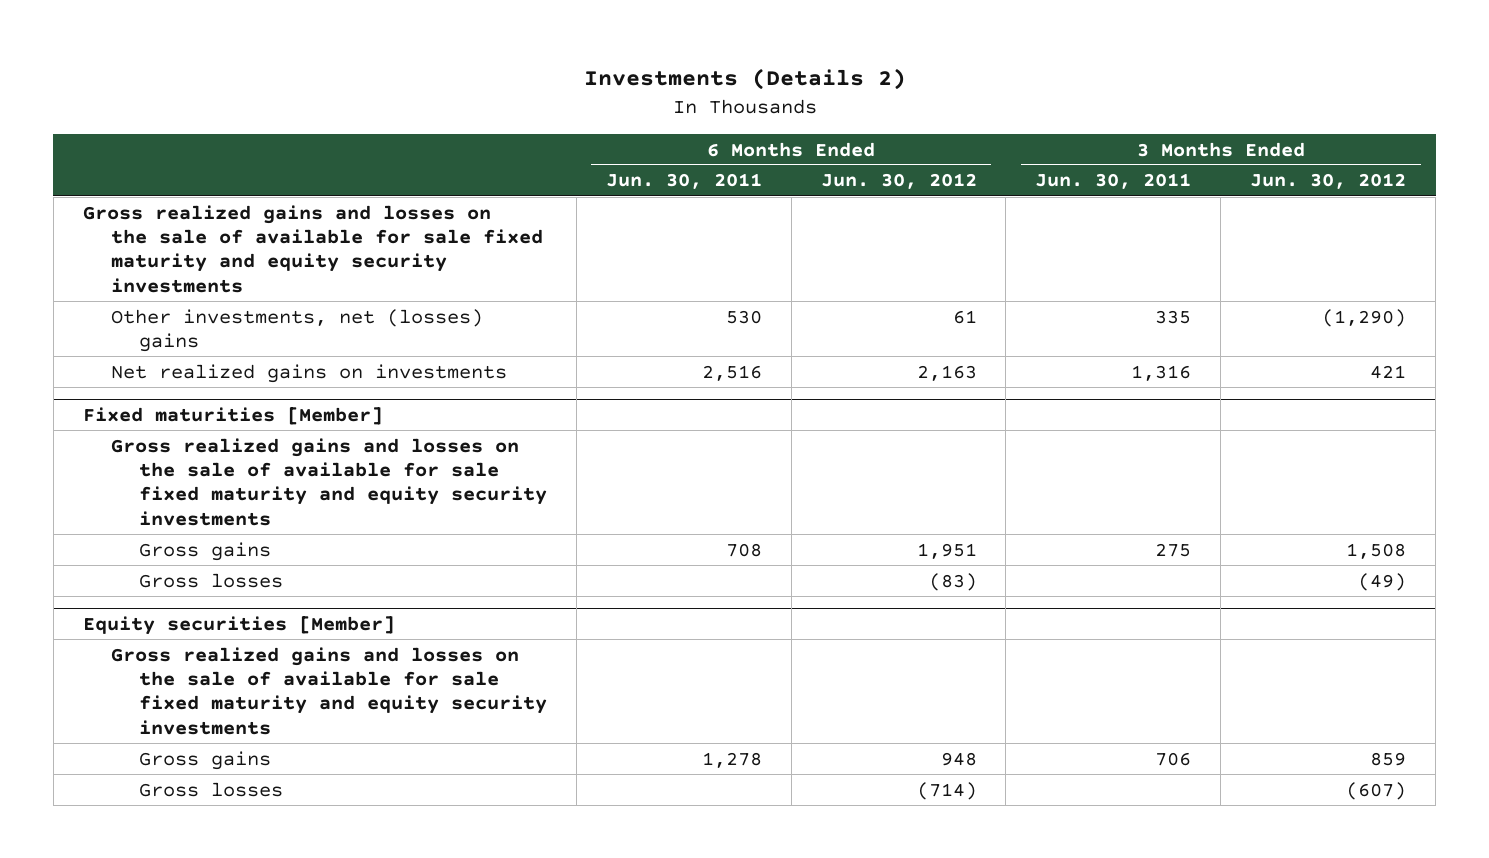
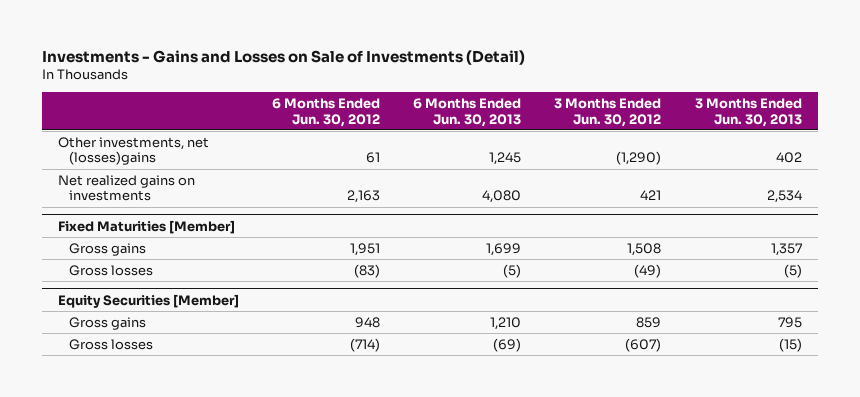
[583,68,906,91] Investments (Details 2) -> [41,49,525,65] Investments - Gains and Losses on Sale of Investments (Detail)
[605,173,762,190] Jun. 30, 2011 -> none
[1035,173,1192,190] Jun. 30, 2011 -> none
none -> [413,97,522,127] 6 Months Ended Jun. 30, 2013
none -> [694,97,802,127] 3 Months Ended Jun. 30, 2013
[82,204,543,293] Gross realized gains and losses on the sale of available for sale fixed maturity and equity security investments -> none
[110,308,483,353] Other investments, net (losses) gains -> [58,136,210,166] Other investments, net (losses)gains
[110,437,547,526] Gross realized gains and losses on the sale of available for sale fixed maturity and equity security investments -> none
[82,406,383,425] Fixed maturities [Member] -> [58,219,236,234] Fixed Maturities [Member]
[110,646,547,735] Gross realized gains and losses on the sale of available for sale fixed maturity and equity security investments -> none
[82,615,395,635] Equity securities [Member] -> [58,293,240,308] Equity Securities [Member]

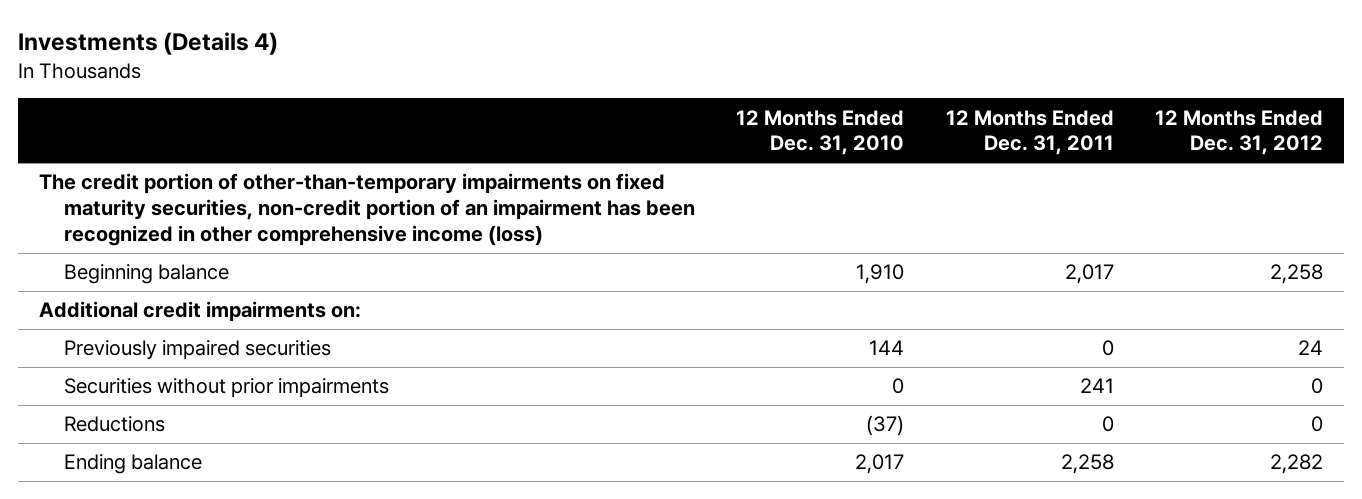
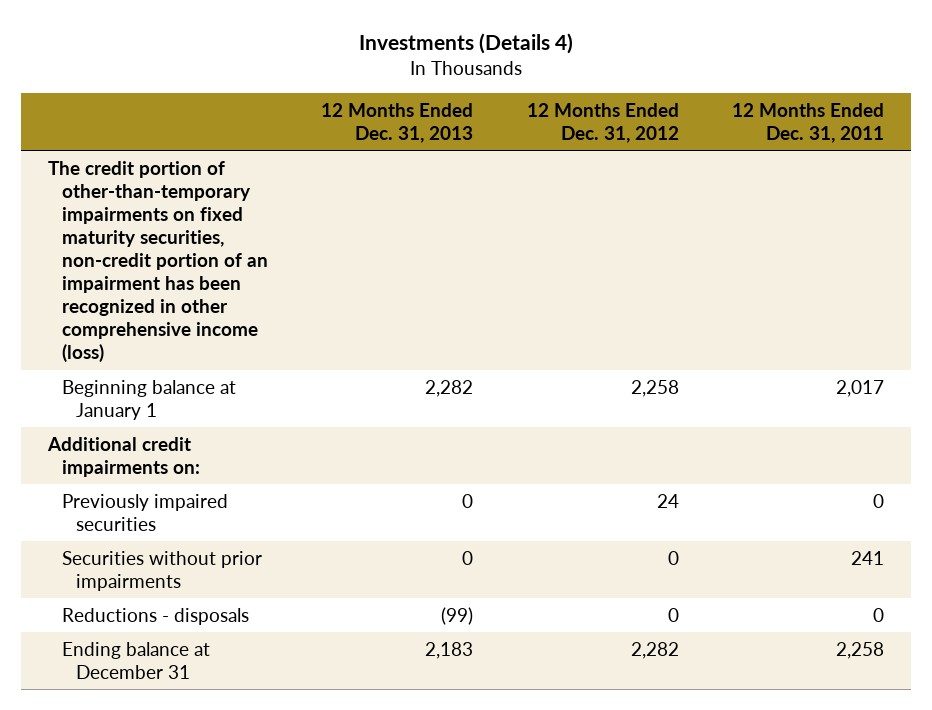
[736,109,905,156] 12 Months Ended Dec. 31, 2010 -> none
none -> [321,102,474,143] 12 Months Ended Dec. 31, 2013
[63,264,229,285] Beginning balance -> [62,379,237,420] Beginning balance at January 1
[63,416,165,433] Reductions -> [62,607,250,625] Reductions - disposals
[63,454,202,475] Ending balance -> [62,641,211,679] Ending balance at December 31

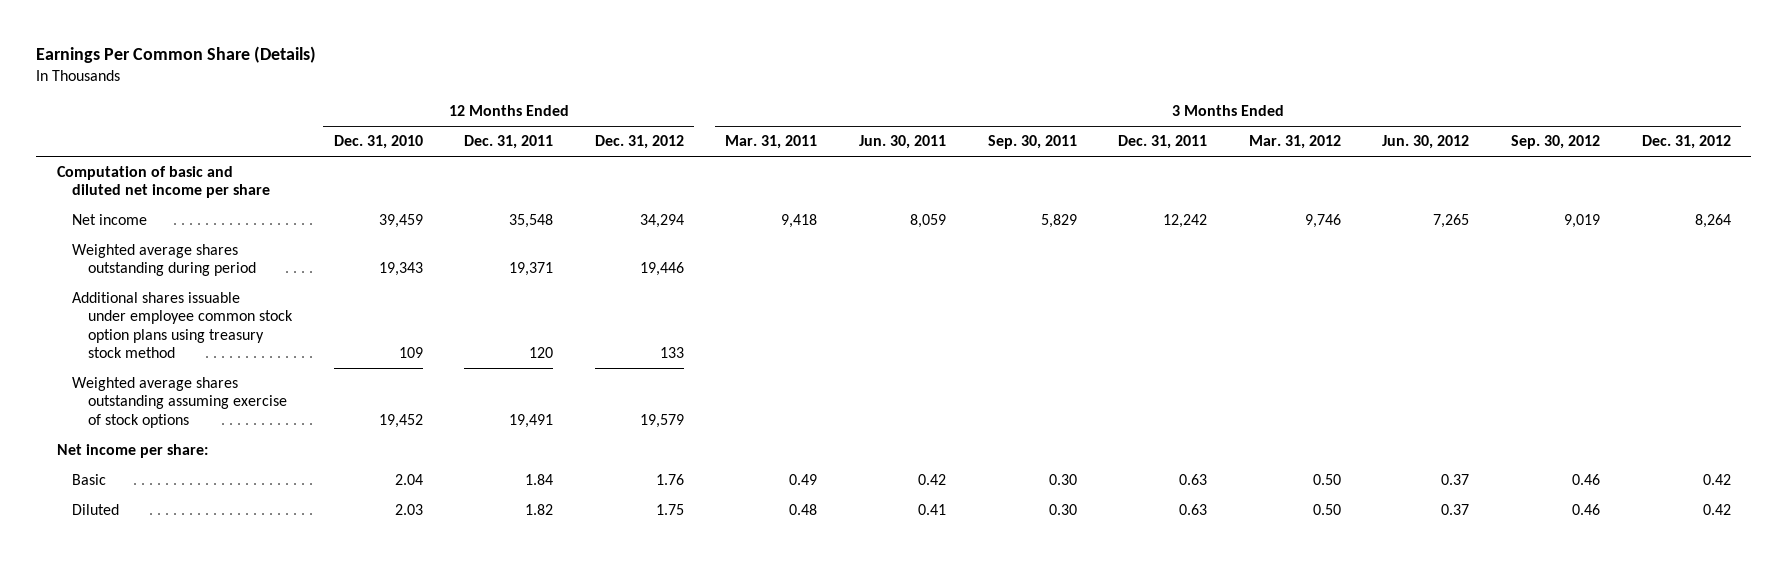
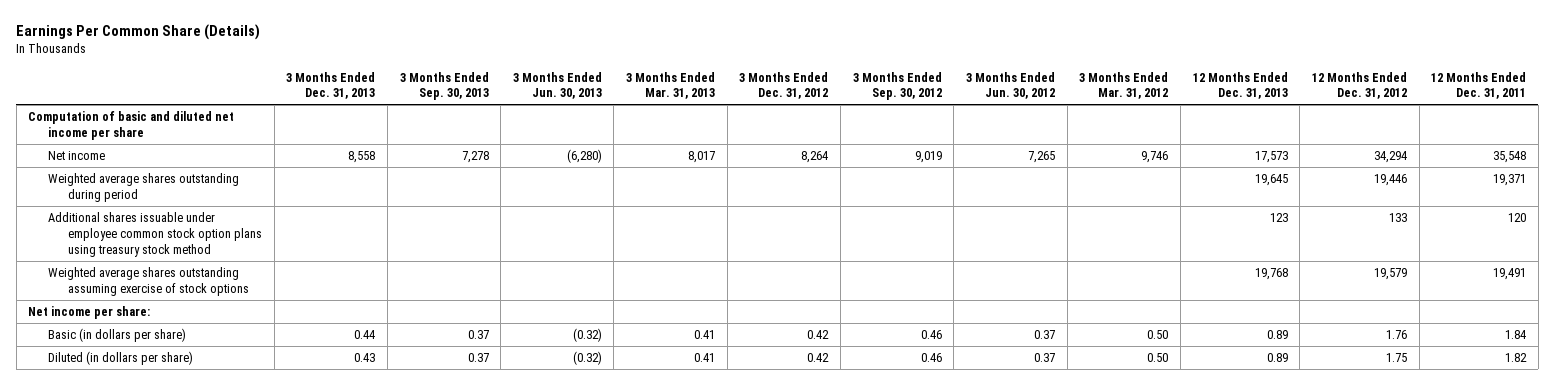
[333,135,423,150] Dec. 31, 2010 -> none
[725,135,818,150] Mar. 31, 2011 -> none
[858,135,946,150] Jun. 30, 2011 -> none
[987,135,1077,150] Sep. 30, 2011 -> none
[1118,135,1208,150] Dec. 31, 2011 -> none
none -> [286,71,376,100] 3 Months Ended Dec. 31, 2013
none -> [399,71,489,101] 3 Months Ended Sep. 30, 2013
none -> [512,71,602,100] 3 Months Ended Jun. 30, 2013
none -> [626,71,716,100] 3 Months Ended Mar. 31, 2013
none -> [1192,71,1288,100] 12 Months Ended Dec. 31, 2013
[72,474,107,486] Basic -> [48,328,187,343] Basic (in dollars per share)
[72,504,120,516] Diluted -> [48,351,194,366] Diluted (in dollars per share)

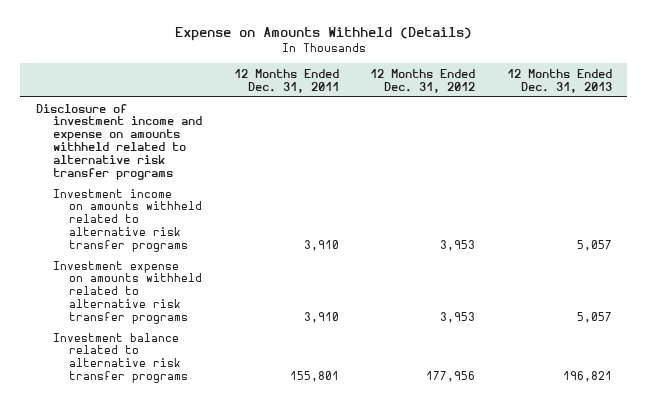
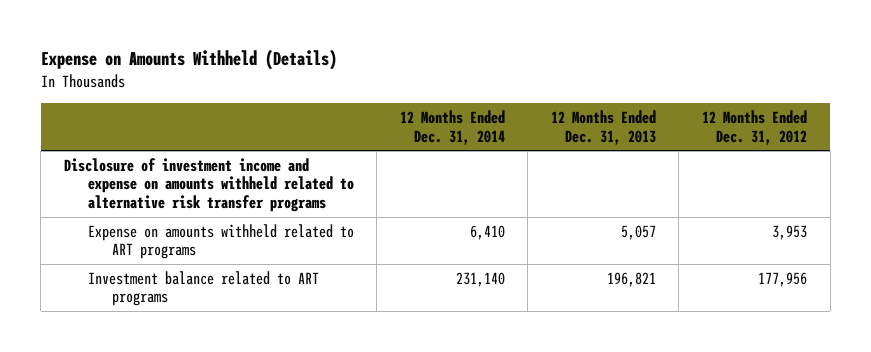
[233,68,339,93] 12 Months Ended Dec. 31, 2011 -> none
none -> [399,109,505,145] 12 Months Ended Dec. 31, 2014
[52,260,203,325] Investment expense on amounts withheld related to alternative risk transfer programs -> none
[52,188,203,253] Investment income on amounts withheld related to alternative risk transfer programs -> [87,223,354,260] Expense on amounts withheld related to ART programs
[52,332,189,384] Investment balance related to alternative risk transfer programs -> [87,270,319,307] Investment balance related to ART programs

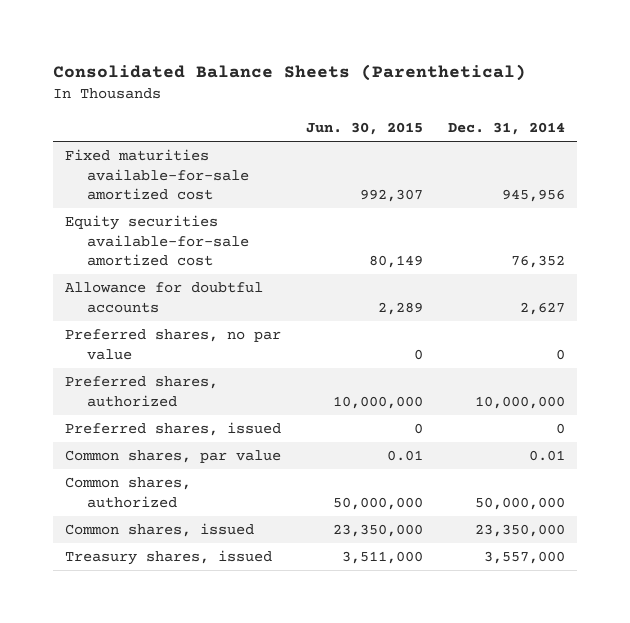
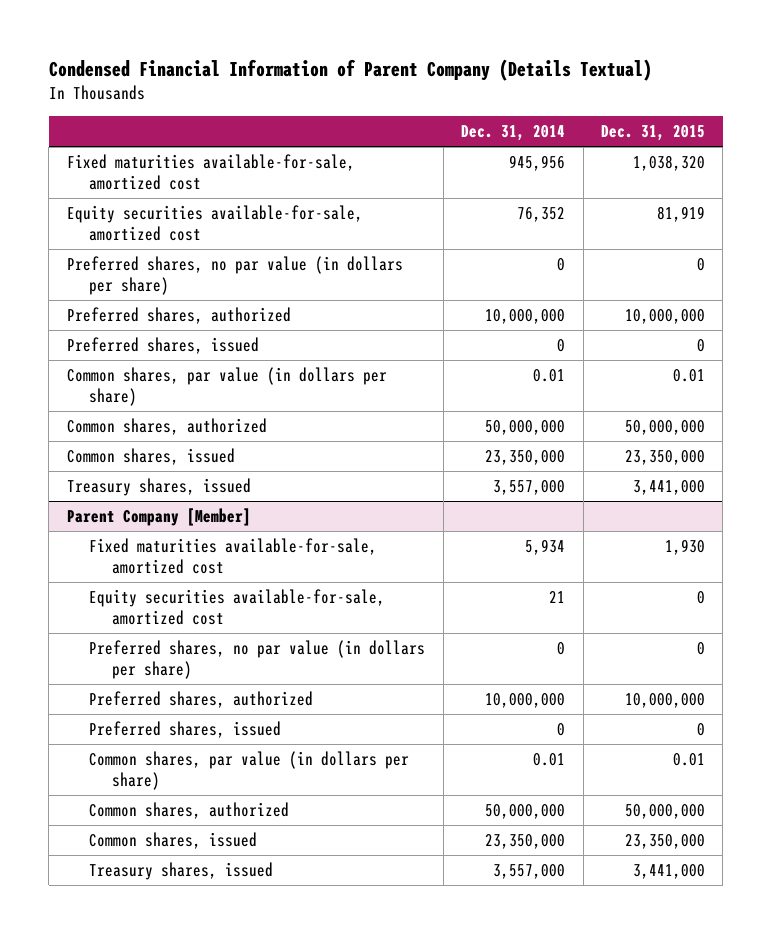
[53,64,527,82] Consolidated Balance Sheets (Parenthetical) -> [48,58,652,81] Condensed Financial Information of Parent Company (Details Textual)
[306,122,424,136] Jun. 30, 2015 -> none
none -> [601,125,706,142] Dec. 31, 2015
[65,282,264,313] Allowance for doubtful accounts -> none
[65,149,249,201] Fixed maturities available-for-sale amortized cost -> [66,154,355,191] Fixed maturities available-for-sale, amortized cost
[65,215,249,267] Equity securities available-for-sale amortized cost -> [66,205,363,242] Equity securities available-for-sale, amortized cost
[65,329,282,360] Preferred shares, no par value -> [66,256,403,296] Preferred shares, no par value (in dollars per share)
[65,450,282,464] Common shares, par value -> [66,367,387,407] Common shares, par value (in dollars per share)
none -> [66,508,251,527] Parent Company [Member]
none -> [89,538,378,575] Fixed maturities available-for-sale, amortized cost
none -> [89,589,386,626] Equity securities available-for-sale, amortized cost
none -> [89,640,426,680] Preferred shares, no par value (in dollars per share)
none -> [89,691,314,709] Preferred shares, authorized
none -> [89,721,282,739] Preferred shares, issued
none -> [89,751,410,791] Common shares, par value (in dollars per share)
none -> [89,802,290,820] Common shares, authorized
none -> [89,832,258,850] Common shares, issued
none -> [89,862,274,881] Treasury shares, issued

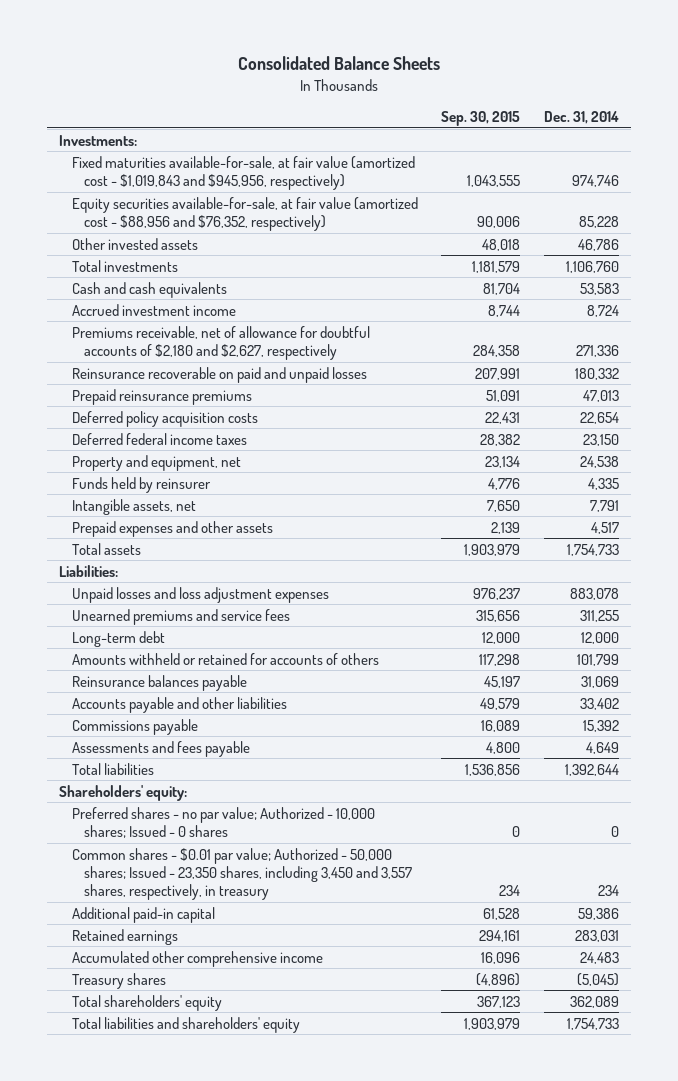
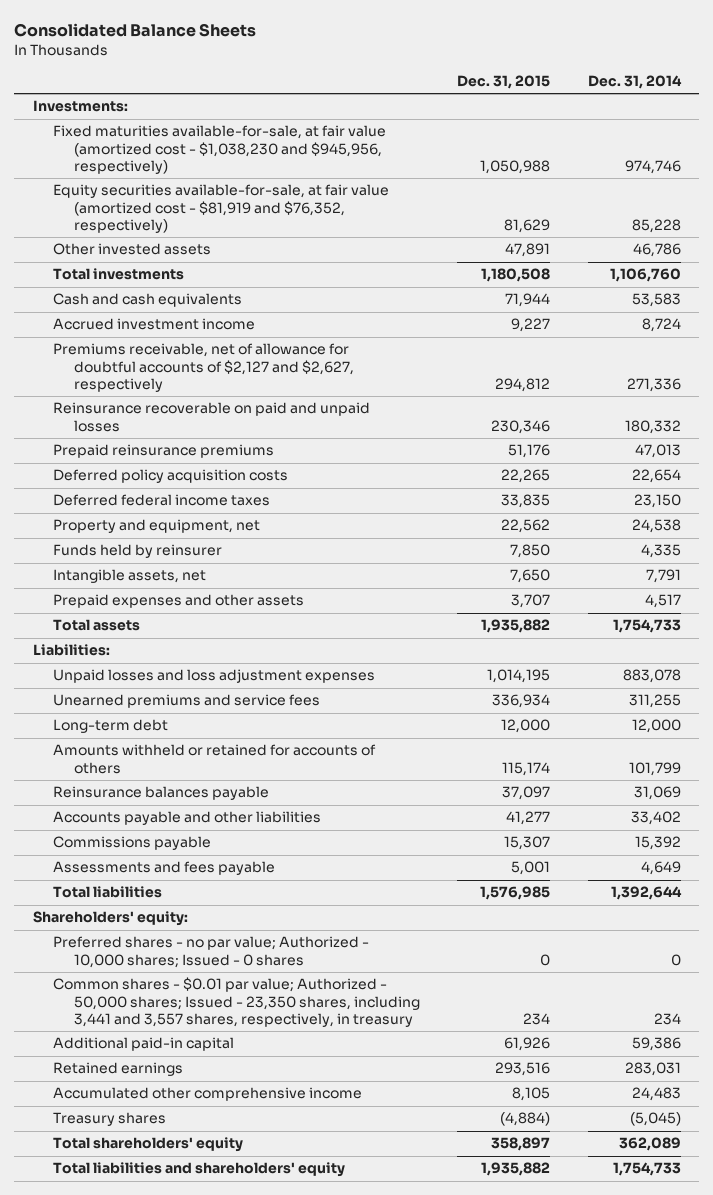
[441,111,521,127] Sep. 30, 2015 -> none
none -> [457,75,551,90] Dec. 31, 2015
[71,155,415,191] Fixed maturities available-for-sale, at fair value (amortized cost - $1,019,843 and $945,956, respectively) -> [53,125,387,175] Fixed maturities available-for-sale, at fair value (amortized cost - $1,038,230 and $945,956, respectively)
[71,196,418,232] Equity securities available-for-sale, at fair value (amortized cost - $88,956 and $76,352, respectively) -> [53,184,390,234] Equity securities available-for-sale, at fair value (amortized cost - $81,919 and $76,352, respectively)
[71,325,370,361] Premiums receivable, net of allowance for doubtful accounts of $2,180 and $2,627, respectively -> [53,343,354,393] Premiums receivable, net of allowance for doubtful accounts of $2,127 and $2,627, respectively
[71,847,413,901] Common shares - $0.01 par value; Authorized - 50,000 shares; Issued - 23,350 shares, including 3,450 and 3,557 shares, respectively, in treasury -> [53,977,420,1028] Common shares - $0.01 par value; Authorized - 50,000 shares; Issued - 23,350 shares, including 3,441 and 3,557 shares, respectively, in treasury

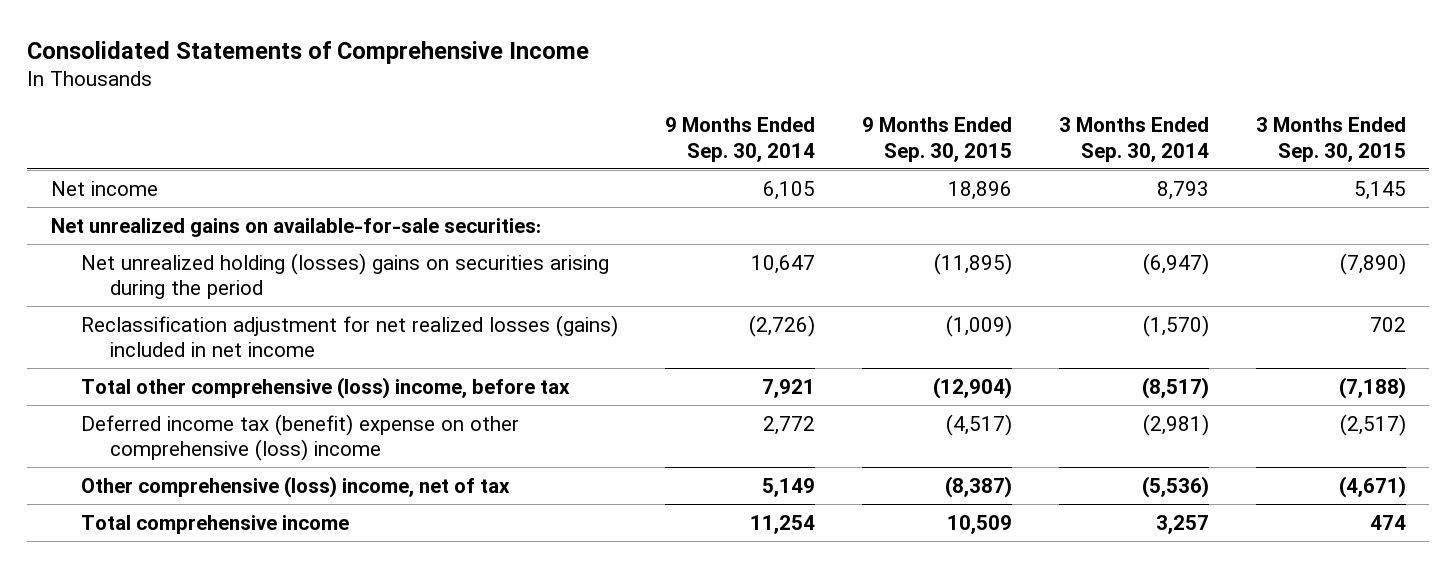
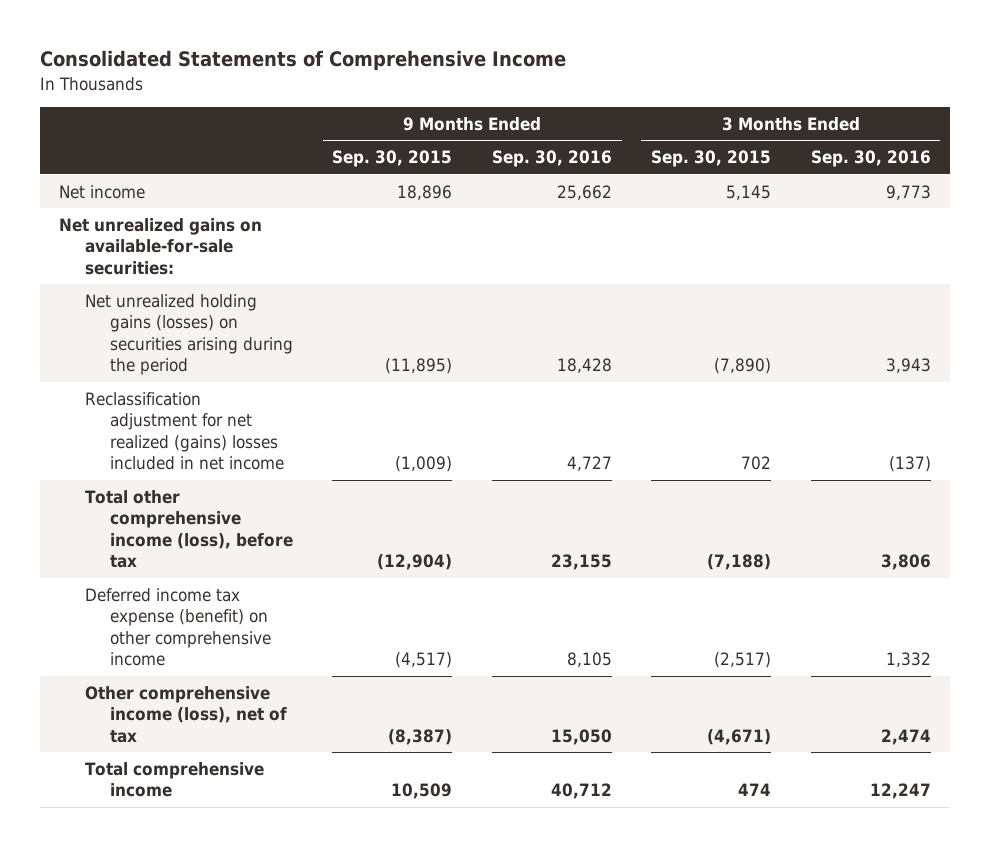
[664,117,815,162] 9 Months Ended Sep. 30, 2014 -> none
[1058,117,1209,162] 3 Months Ended Sep. 30, 2014 -> none
none -> [491,150,612,168] Sep. 30, 2016
none -> [810,150,931,168] Sep. 30, 2016
[80,252,609,300] Net unrealized holding (losses) gains on securities arising during the period -> [84,293,293,376] Net unrealized holding gains (losses) on securities arising during the period
[80,314,618,358] Reclassification adjustment for net realized losses (gains) included in net income -> [84,391,284,471] Reclassification adjustment for net realized (gains) losses included in net income
[80,376,570,399] Total other comprehensive (loss) income, before tax -> [84,489,293,569] Total other comprehensive income (loss), before tax
[80,413,519,462] Deferred income tax (benefit) expense on other comprehensive (loss) income -> [84,587,271,667] Deferred income tax expense (benefit) on other comprehensive income
[80,475,510,498] Other comprehensive (loss) income, net of tax -> [84,685,287,743] Other comprehensive income (loss), net of tax

